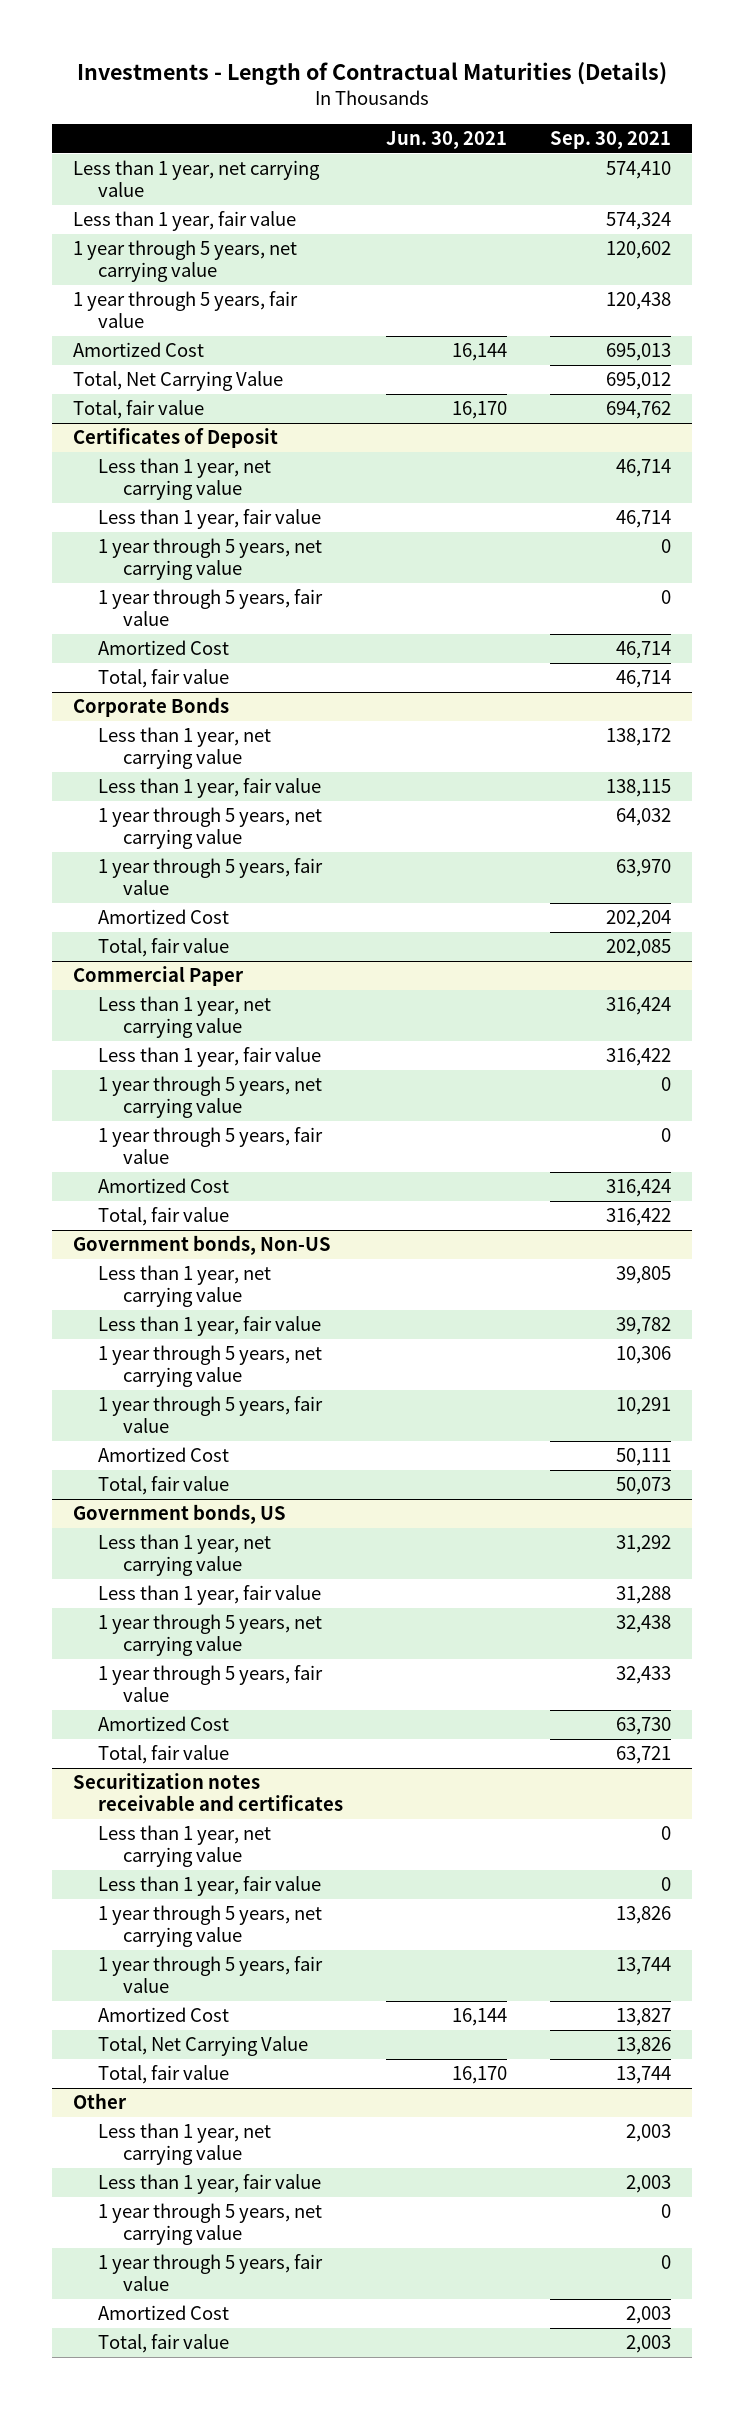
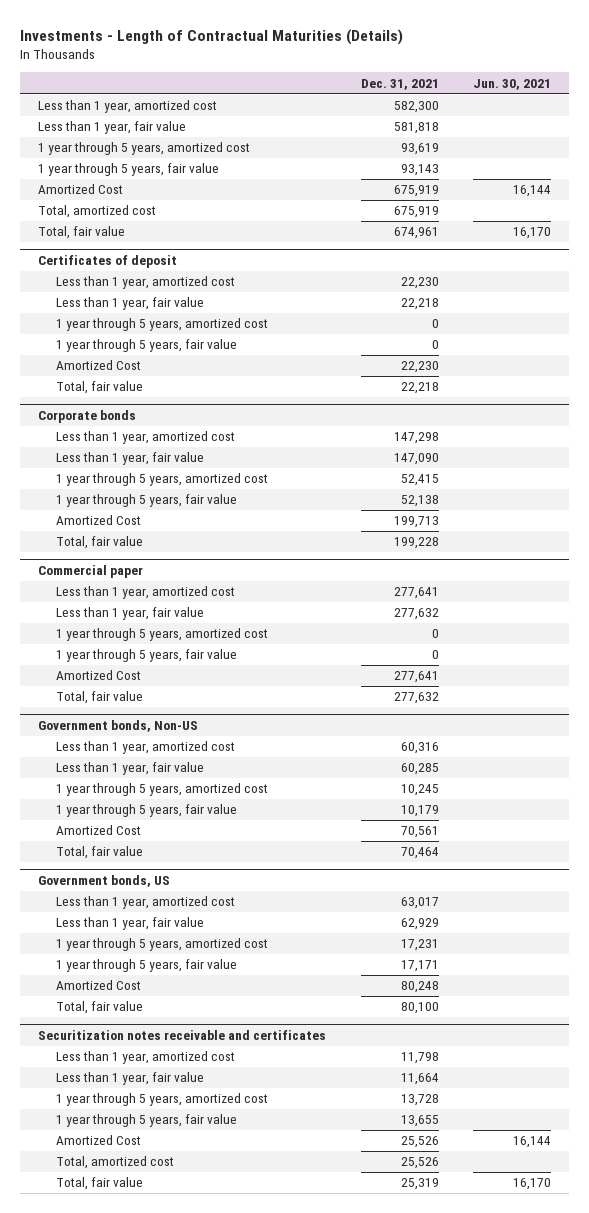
[549,131,671,150] Sep. 30, 2021 -> none
none -> [360,78,439,90] Dec. 31, 2021
[72,160,320,197] Less than 1 year, net carrying value -> [37,100,217,114] Less than 1 year, amortized cost
[72,240,297,282] 1 year through 5 years, net carrying value -> [37,142,250,156] 1 year through 5 years, amortized cost
[72,371,283,392] Total, Net Carrying Value -> [37,205,156,219] Total, amortized cost
[72,428,278,449] Certificates of Deposit -> [37,255,177,269] Certificates of deposit
[97,458,271,500] Less than 1 year, net carrying value -> [56,276,236,290] Less than 1 year, amortized cost
[97,538,322,580] 1 year through 5 years, net carrying value -> [56,318,269,332] 1 year through 5 years, amortized cost
[72,697,229,718] Corporate Bonds -> [37,410,136,424] Corporate bonds
[97,727,271,769] Less than 1 year, net carrying value -> [56,431,236,445] Less than 1 year, amortized cost
[97,807,322,849] 1 year through 5 years, net carrying value -> [56,473,269,487] 1 year through 5 years, amortized cost
[72,966,244,987] Commercial Paper -> [37,565,143,579] Commercial paper
[97,996,271,1038] Less than 1 year, net carrying value -> [56,586,236,600] Less than 1 year, amortized cost
[97,1076,322,1118] 1 year through 5 years, net carrying value -> [56,628,269,642] 1 year through 5 years, amortized cost
[97,1265,271,1307] Less than 1 year, net carrying value -> [56,741,236,755] Less than 1 year, amortized cost
[97,1345,322,1387] 1 year through 5 years, net carrying value -> [56,783,269,797] 1 year through 5 years, amortized cost
[97,1534,271,1576] Less than 1 year, net carrying value -> [56,896,236,910] Less than 1 year, amortized cost
[97,1614,322,1656] 1 year through 5 years, net carrying value -> [56,938,269,952] 1 year through 5 years, amortized cost
[97,1825,271,1867] Less than 1 year, net carrying value -> [56,1051,236,1065] Less than 1 year, amortized cost
[97,1905,322,1947] 1 year through 5 years, net carrying value -> [56,1093,269,1107] 1 year through 5 years, amortized cost
[97,2036,308,2057] Total, Net Carrying Value -> [56,1156,175,1170] Total, amortized cost
[72,2093,127,2110] Other -> none
[97,2123,271,2165] Less than 1 year, net carrying value -> none
[97,2174,321,2195] Less than 1 year, fair value -> none
[97,2203,322,2245] 1 year through 5 years, net carrying value -> none
[97,2254,323,2291] 1 year through 5 years, fair value -> none
[97,2305,229,2321] Amortized Cost -> none
[97,2334,229,2354] Total, fair value -> none

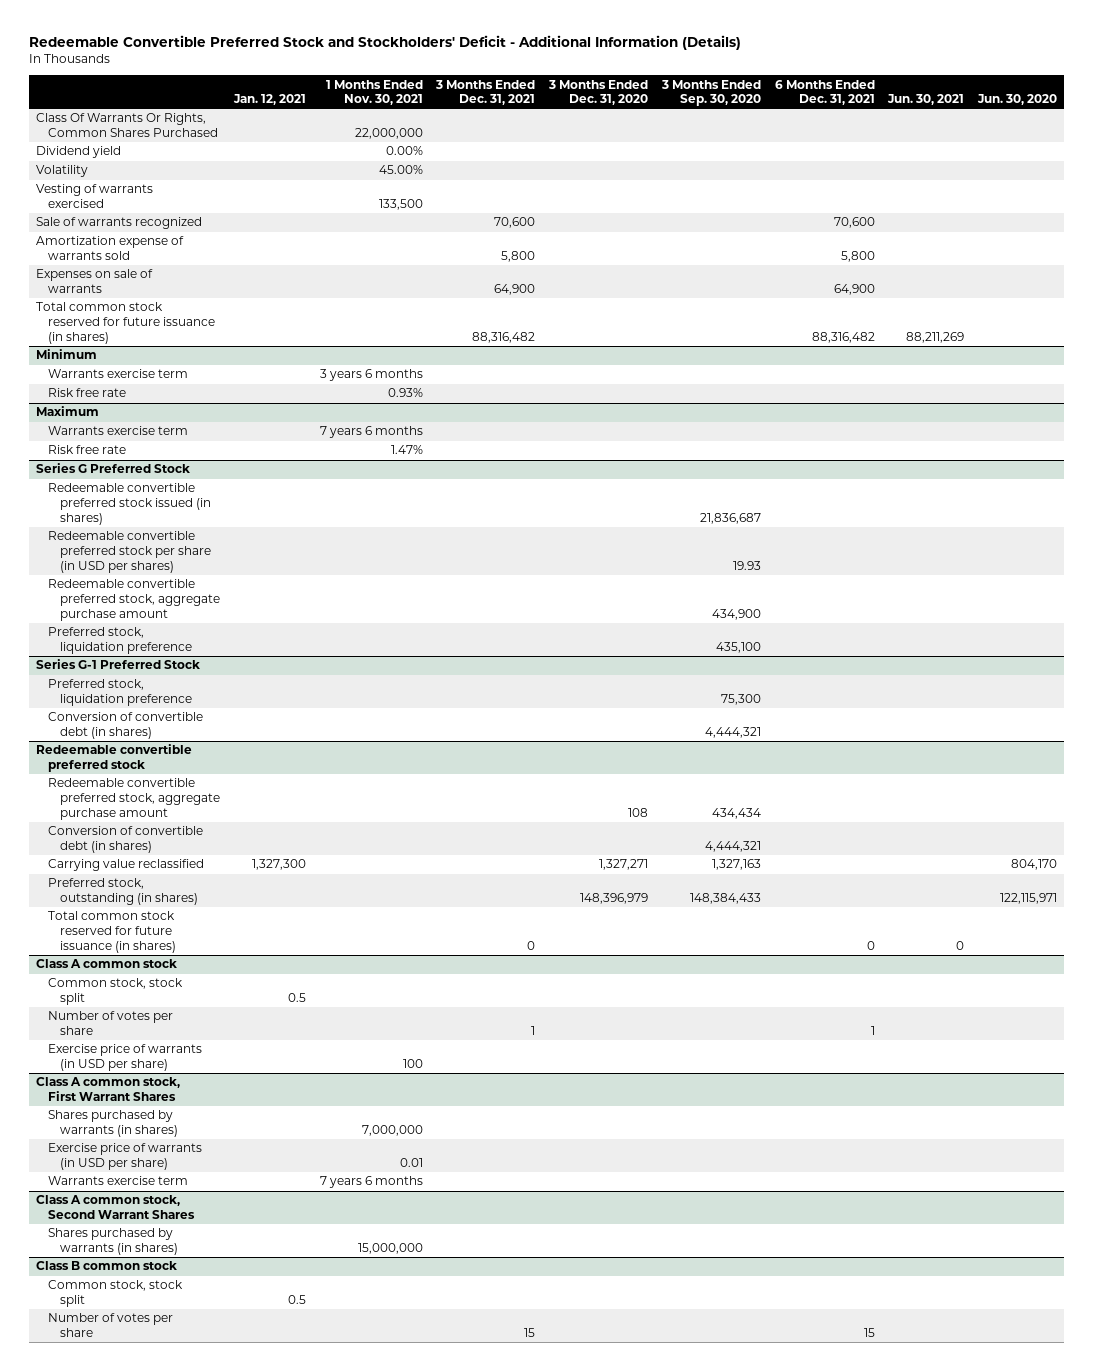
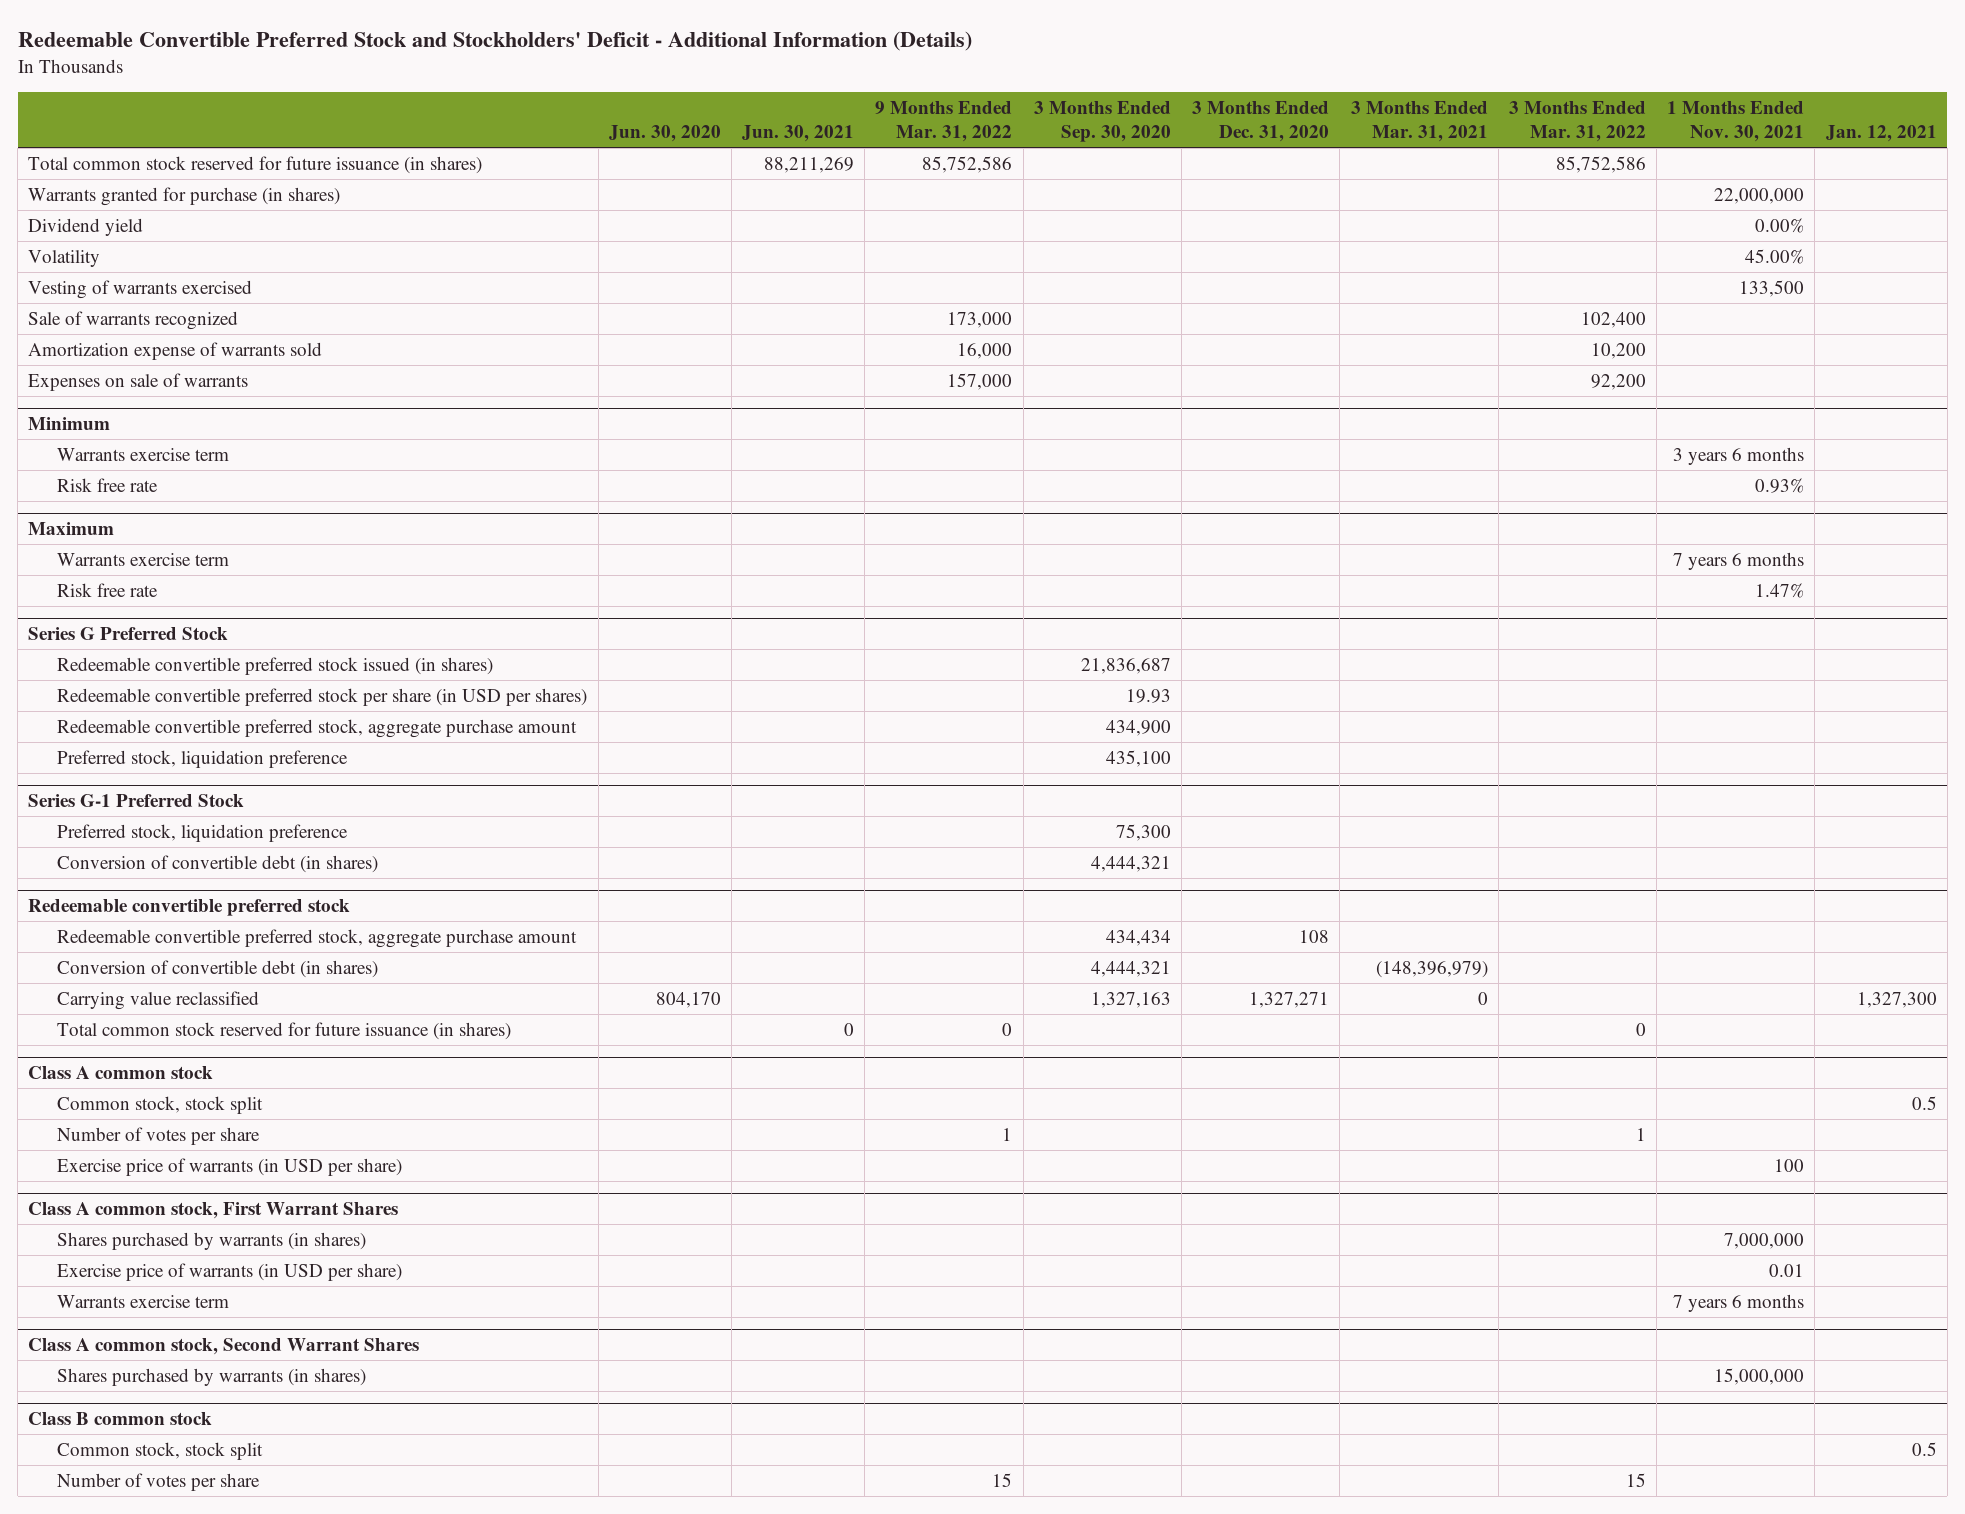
[435,79,536,106] 3 Months Ended Dec. 31, 2021 -> none
[774,79,875,106] 6 Months Ended Dec. 31, 2021 -> none
none -> [875,100,1013,143] 9 Months Ended Mar. 31, 2022
none -> [1350,100,1488,143] 3 Months Ended Mar. 31, 2021
none -> [1508,100,1646,143] 3 Months Ended Mar. 31, 2022
[35,302,216,344] Total common stock reserved for future issuance (in shares) -> [28,155,483,174] Total common stock reserved for future issuance (in shares)
[35,113,219,138] Class Of Warrants Or Rights, Common Shares Purchased -> [28,186,341,206] Warrants granted for purchase (in shares)
[48,878,199,906] Preferred stock, outstanding (in shares) -> none

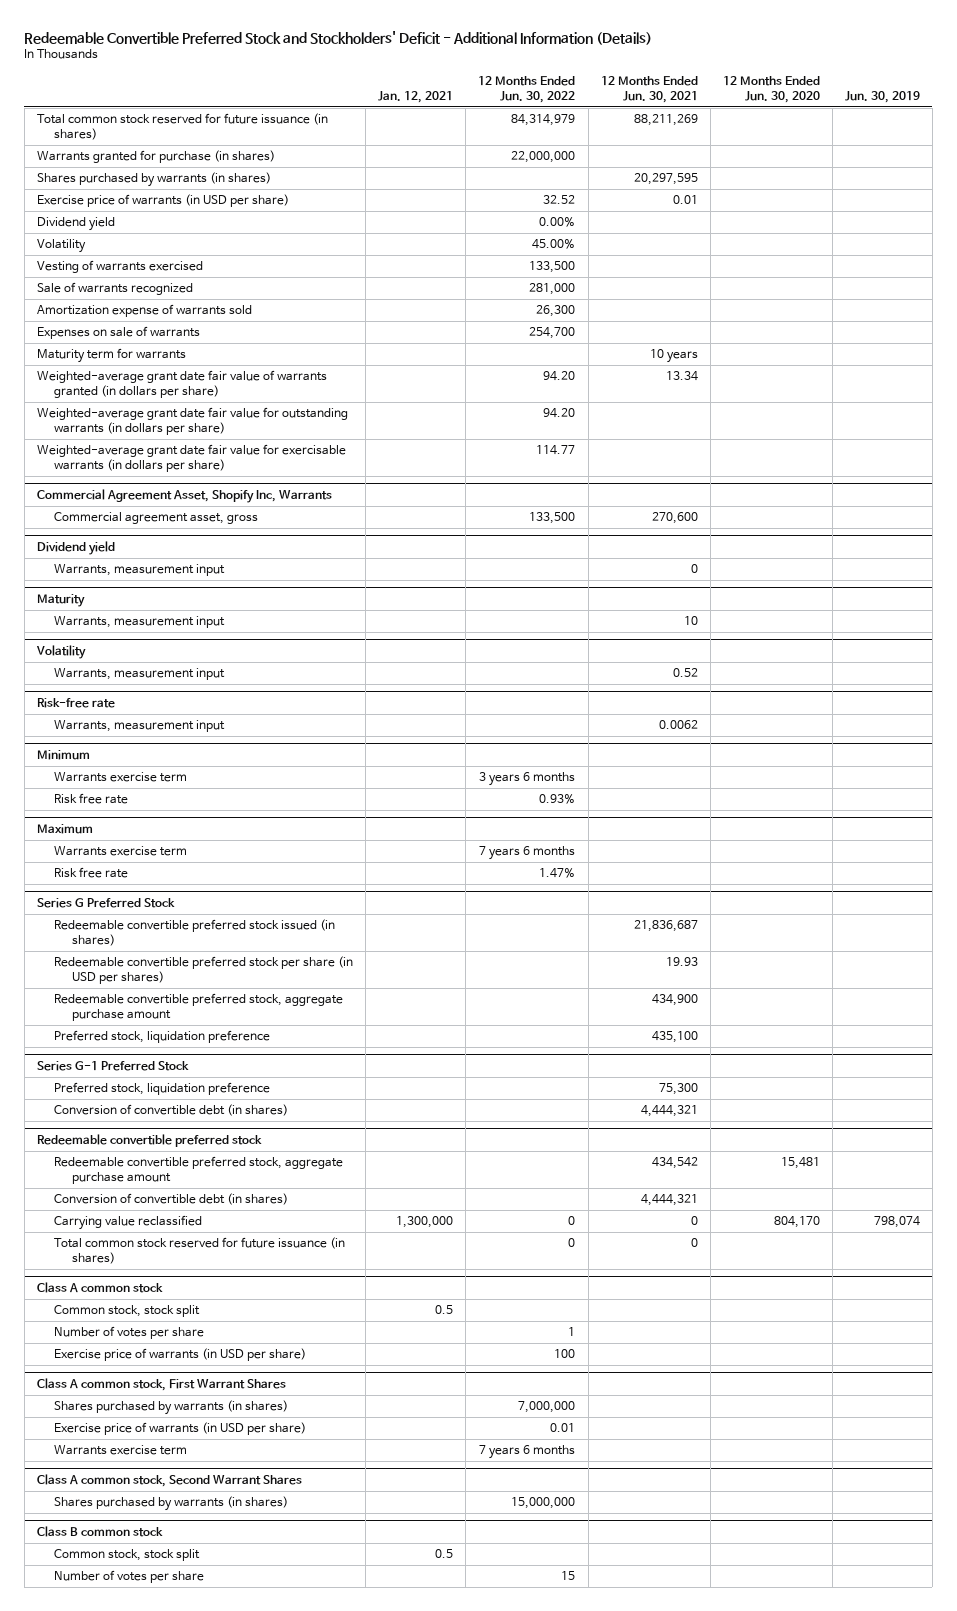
[608,125,721,143] Jun. 30, 2020 -> none
[742,125,855,143] Jun. 30, 2021 -> none
[875,100,1013,143] 9 Months Ended Mar. 31, 2022 -> none
[1033,100,1171,143] 3 Months Ended Sep. 30, 2020 -> none
[1192,100,1330,143] 3 Months Ended Dec. 31, 2020 -> none
[1350,100,1488,143] 3 Months Ended Mar. 31, 2021 -> none
[1508,100,1646,143] 3 Months Ended Mar. 31, 2022 -> none
[1667,100,1805,143] 1 Months Ended Nov. 30, 2021 -> none
none -> [478,76,576,103] 12 Months Ended Jun. 30, 2022
none -> [600,76,698,103] 12 Months Ended Jun. 30, 2021
none -> [722,76,820,103] 12 Months Ended Jun. 30, 2020
none -> [844,90,920,103] Jun. 30, 2019
none -> [36,172,271,188] Shares purchased by warrants (in shares)
none -> [36,194,289,208] Exercise price of warrants (in USD per share)
none -> [36,348,186,364] Maturity term for warrants
none -> [36,370,327,399] Weighted-average grant date fair value of warrants granted (in dollars per share)
none -> [36,407,348,436] Weighted-average grant date fair value for outstanding warrants (in dollars per share)
none -> [36,444,346,473] Weighted-average grant date fair value for exercisable warrants (in dollars per share)
none -> [36,488,332,503] Commercial Agreement Asset, Shopify Inc, Warrants
none -> [54,512,259,525] Commercial agreement asset, gross
none -> [36,540,115,555] Dividend yield
none -> [54,564,226,577] Warrants, measurement input
none -> [36,593,85,607] Maturity
none -> [54,616,226,629] Warrants, measurement input
none -> [35,644,86,659] Volatility
none -> [54,668,226,681] Warrants, measurement input
none -> [36,697,115,708] Risk-free rate
none -> [54,720,226,733] Warrants, measurement input
[1856,991,1937,1008] 1,327,300 -> [396,1216,454,1229] 1,300,000

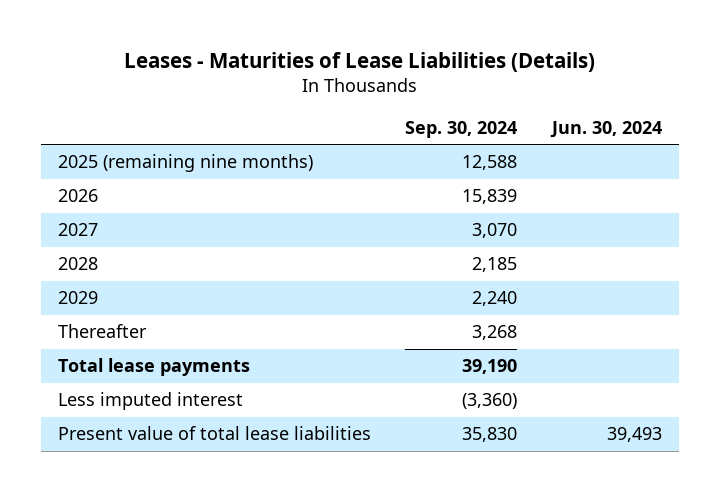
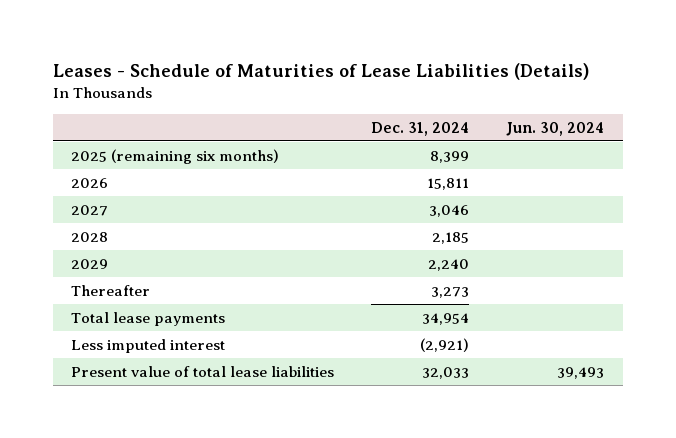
[123,52,595,73] Leases - Maturities of Lease Liabilities (Details) -> [52,63,589,81] Leases - Schedule of Maturities of Lease Liabilities (Details)
[405,120,518,138] Sep. 30, 2024 -> none
none -> [371,121,470,136] Dec. 31, 2024
[57,154,313,173] 2025 (remaining nine months) -> [71,148,280,164] 2025 (remaining six months)

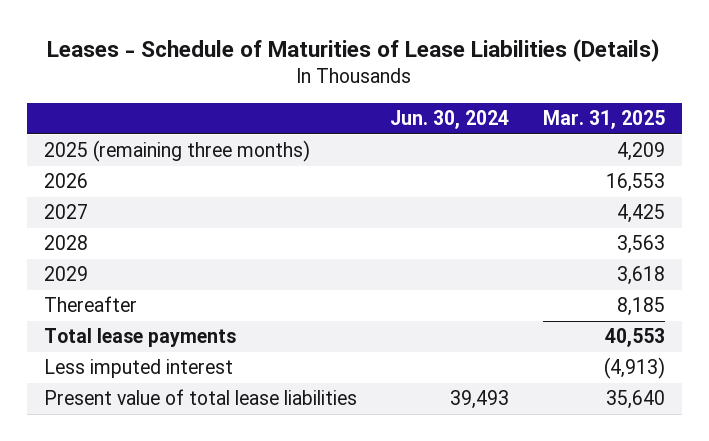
[371,121,470,136] Dec. 31, 2024 -> none
none -> [543,110,666,130] Mar. 31, 2025
[71,148,280,164] 2025 (remaining six months) -> [43,140,310,163] 2025 (remaining three months)

